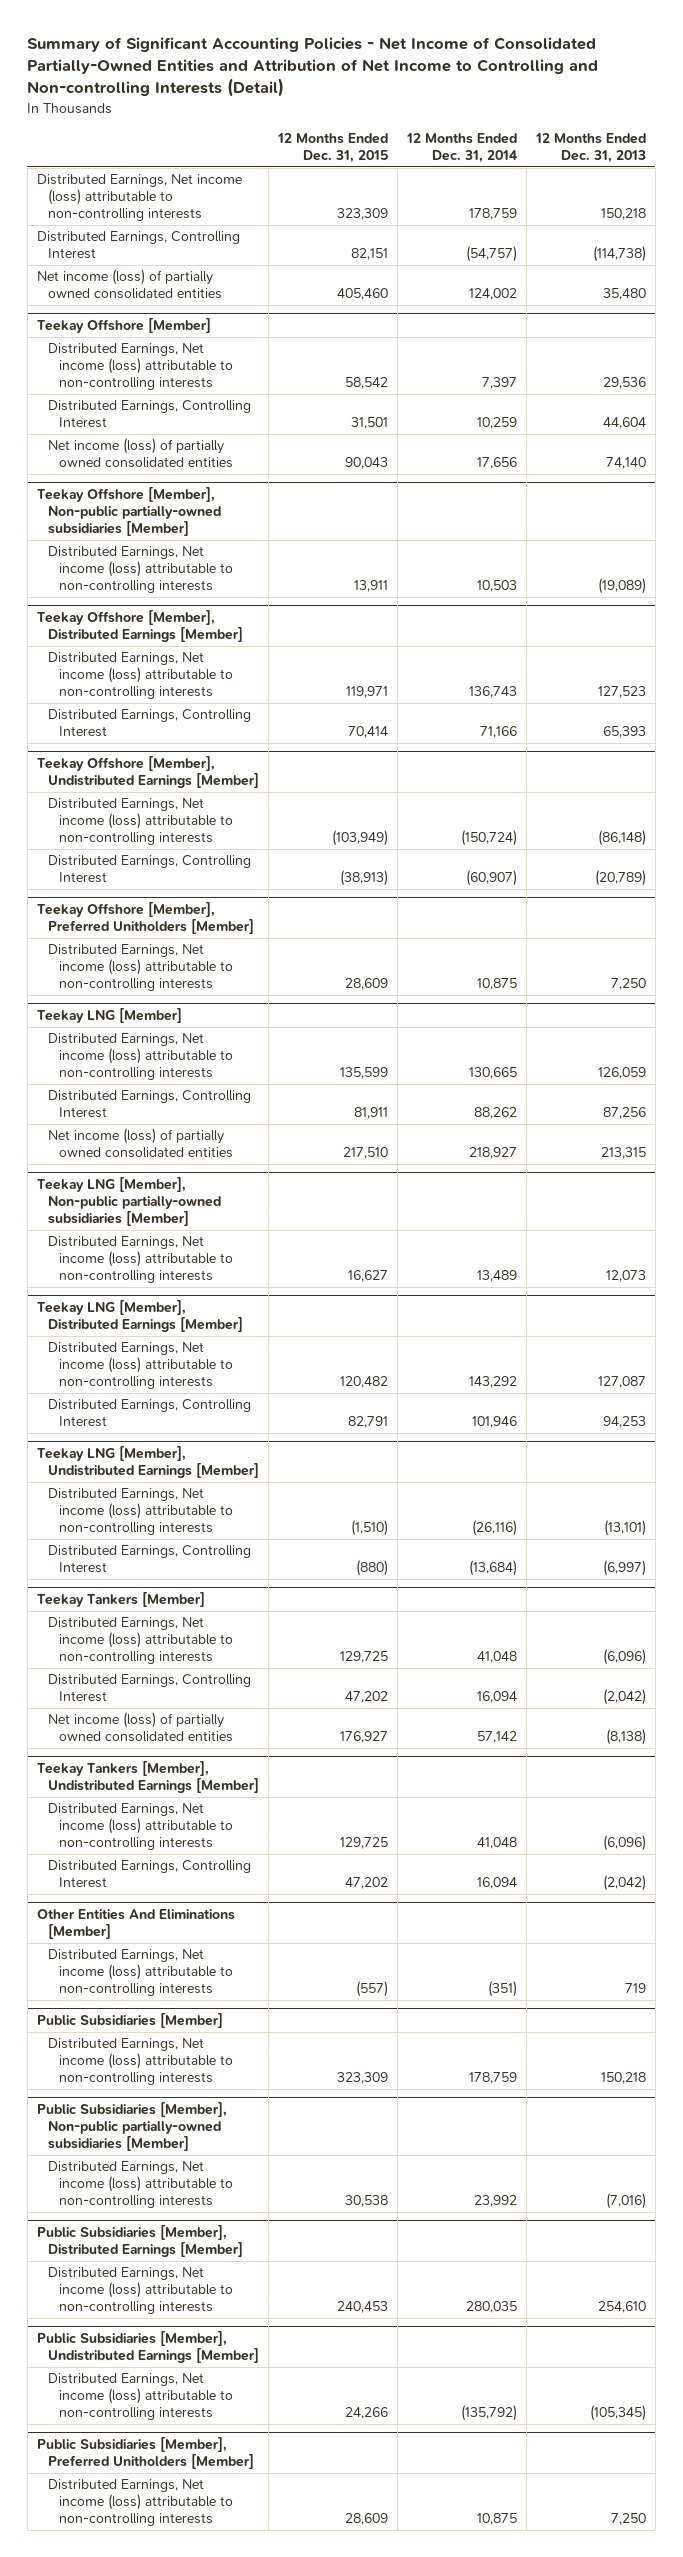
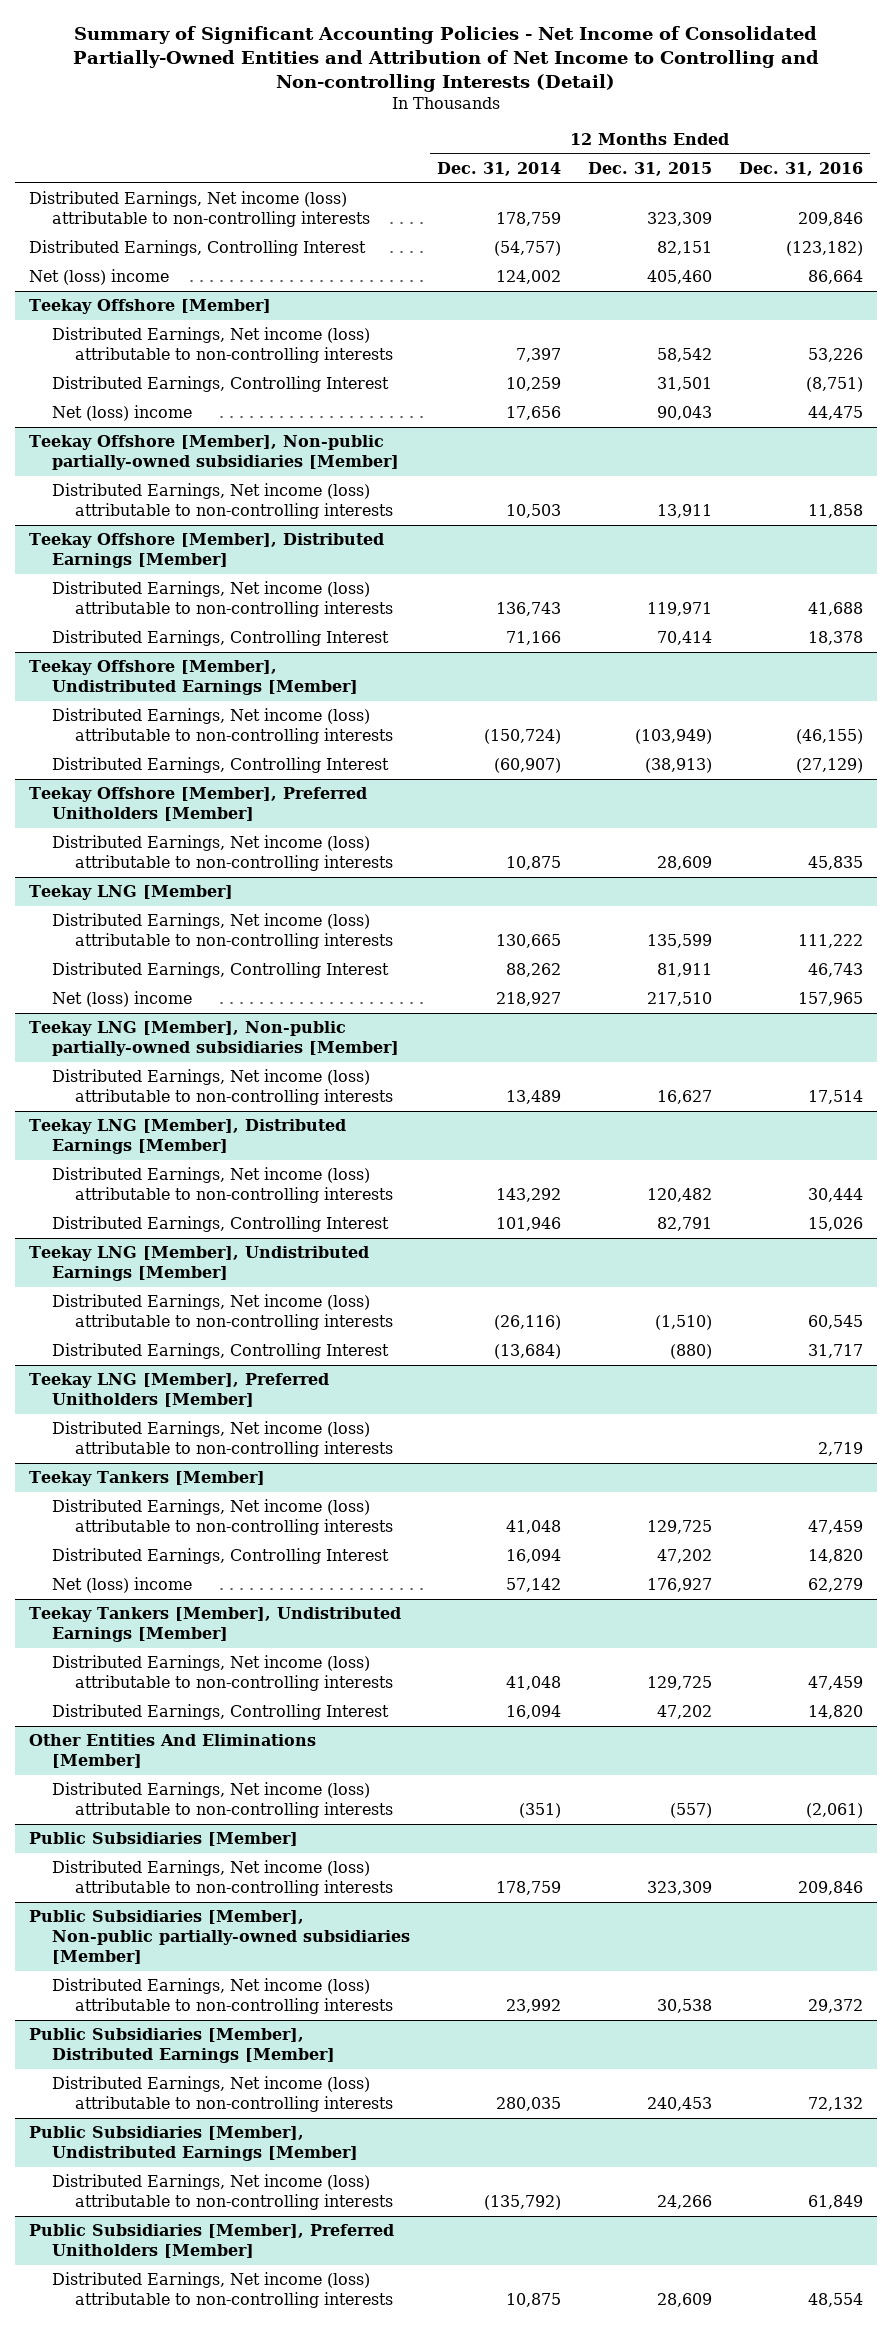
[534,133,646,164] 12 Months Ended Dec. 31, 2013 -> none
none -> [739,161,864,176] Dec. 31, 2016
[36,269,223,300] Net income (loss) of partially owned consolidated entities -> [28,269,169,286] Net (loss) income
[48,438,234,469] Net income (loss) of partially owned consolidated entities -> [52,405,193,422] Net (loss) income
[48,1128,234,1159] Net income (loss) of partially owned consolidated entities -> [52,991,193,1008] Net (loss) income
none -> [28,1373,329,1408] Teekay LNG [Member], Preferred Unitholders [Member]
none -> [52,1421,394,1458] Distributed Earnings, Net income (loss) attributable to non-controlling interests
[48,1712,234,1743] Net income (loss) of partially owned consolidated entities -> [52,1577,193,1594] Net (loss) income

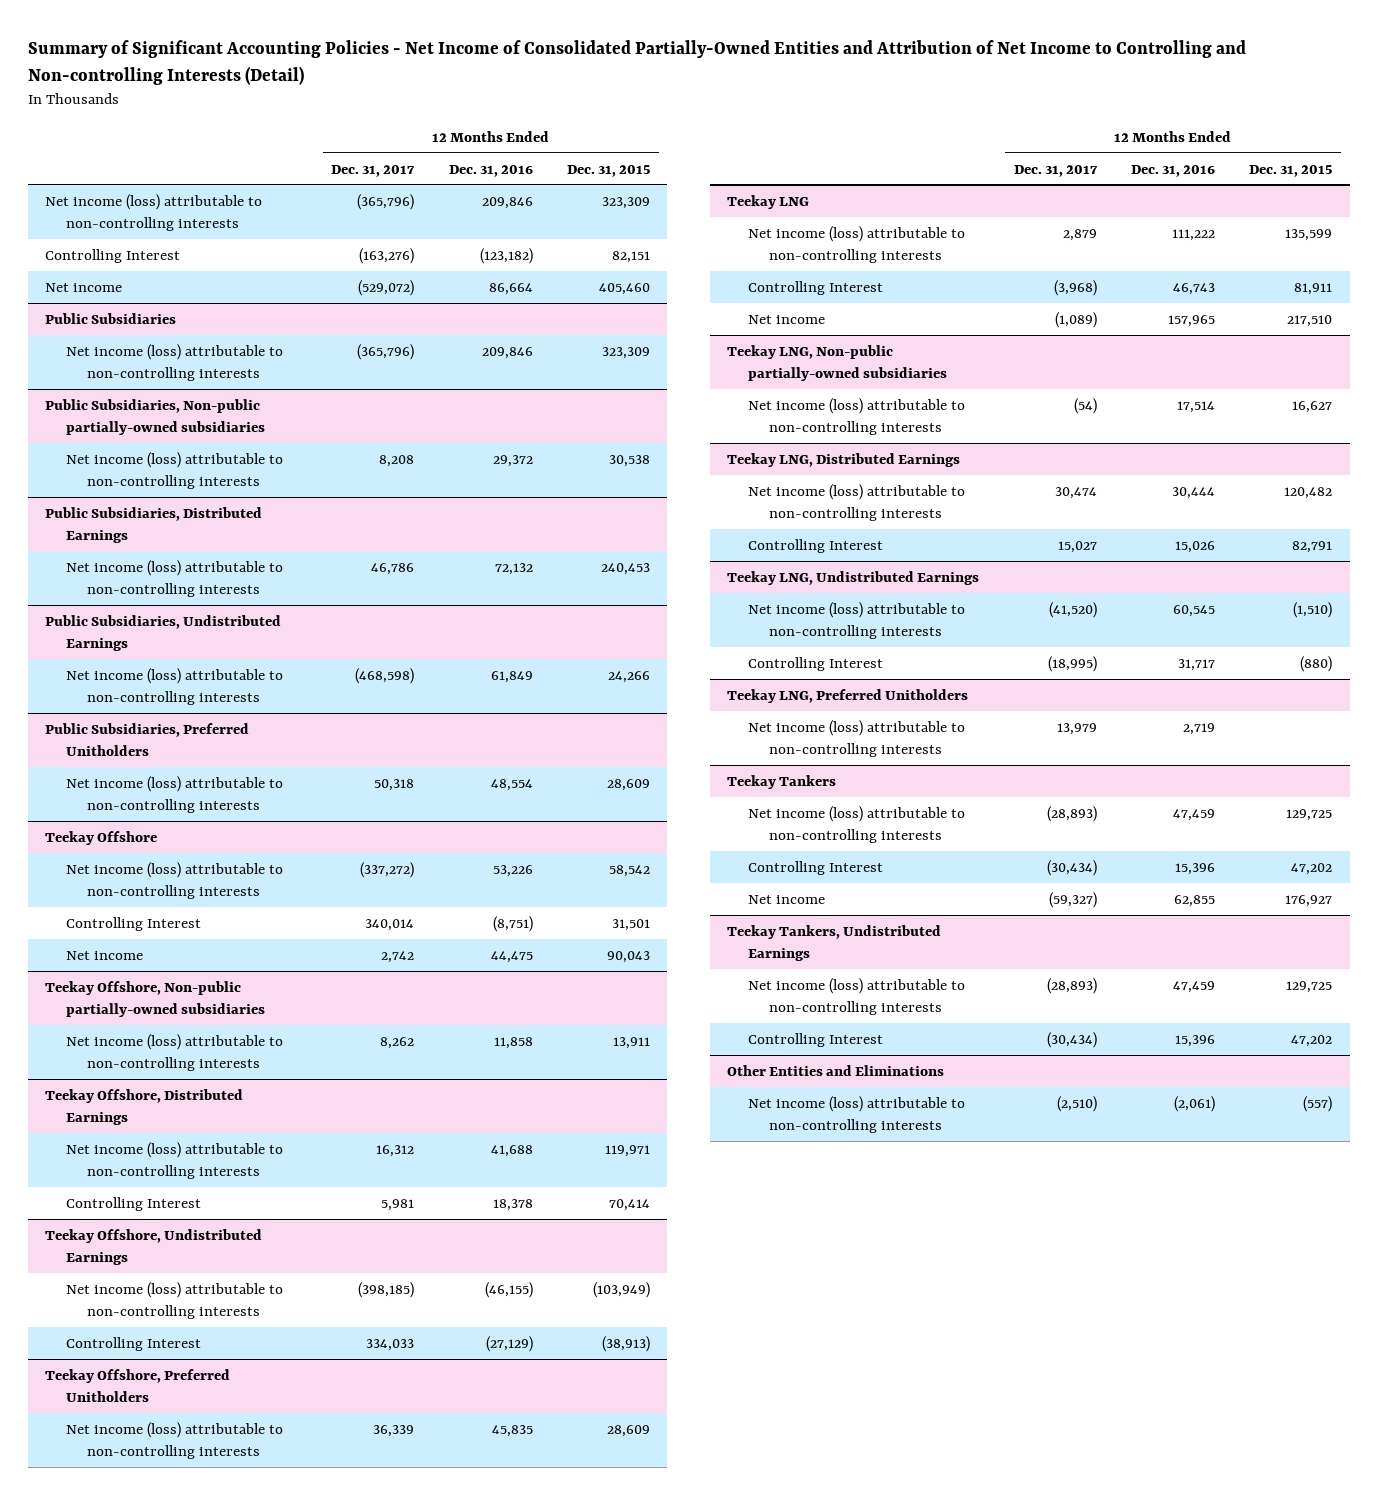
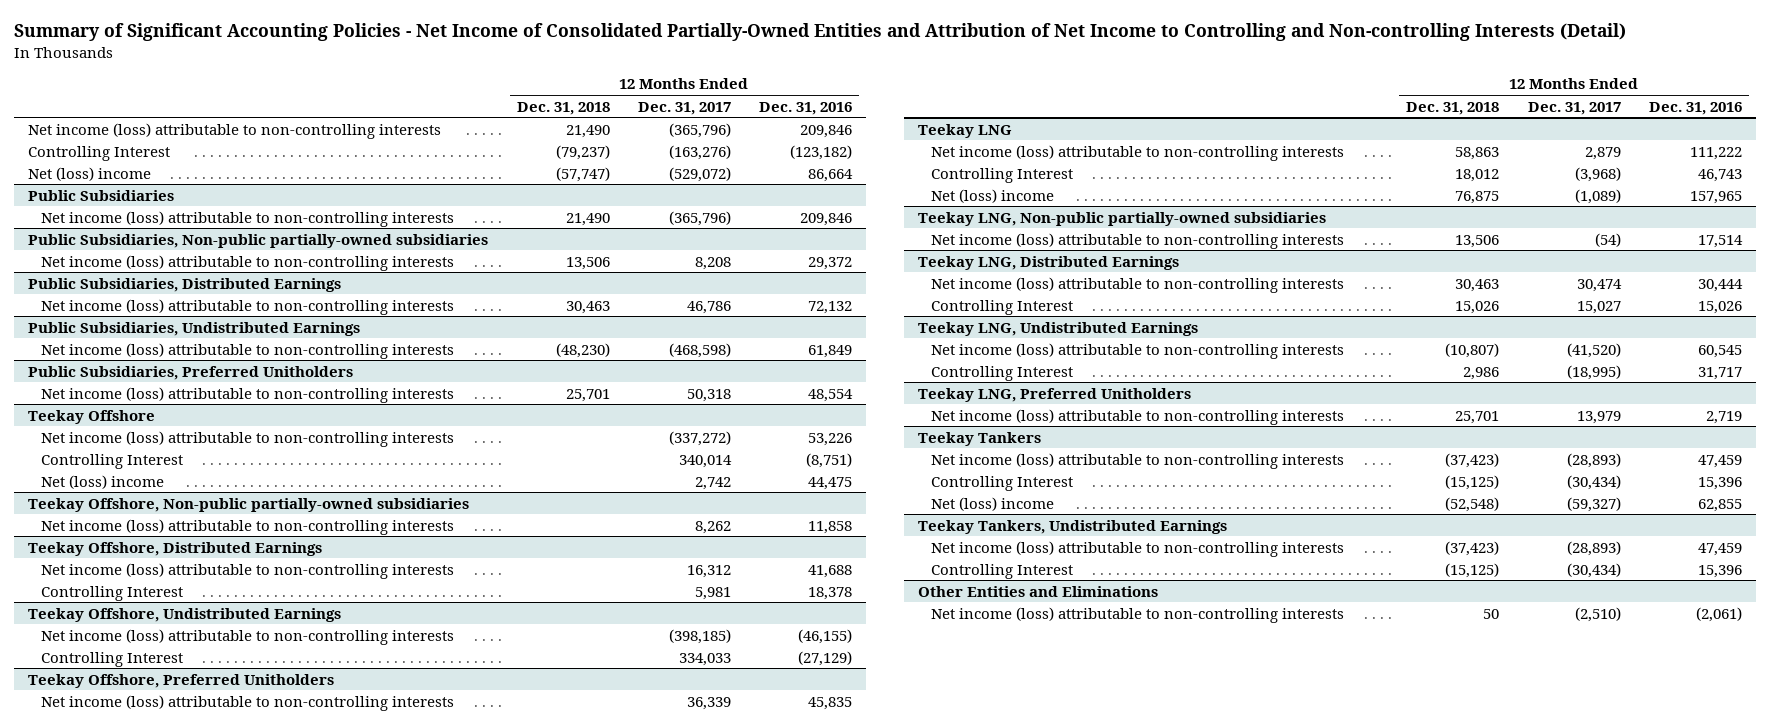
[567,164,651,177] Dec. 31, 2015 -> none
none -> [516,101,610,115] Dec. 31, 2018
[45,282,123,292] Net income -> [28,166,152,181] Net (loss) income
[66,950,144,960] Net income -> [40,474,164,489] Net (loss) income
[748,314,826,324] Net income -> [930,188,1054,203] Net (loss) income
[748,894,826,904] Net income -> [930,496,1054,511] Net (loss) income

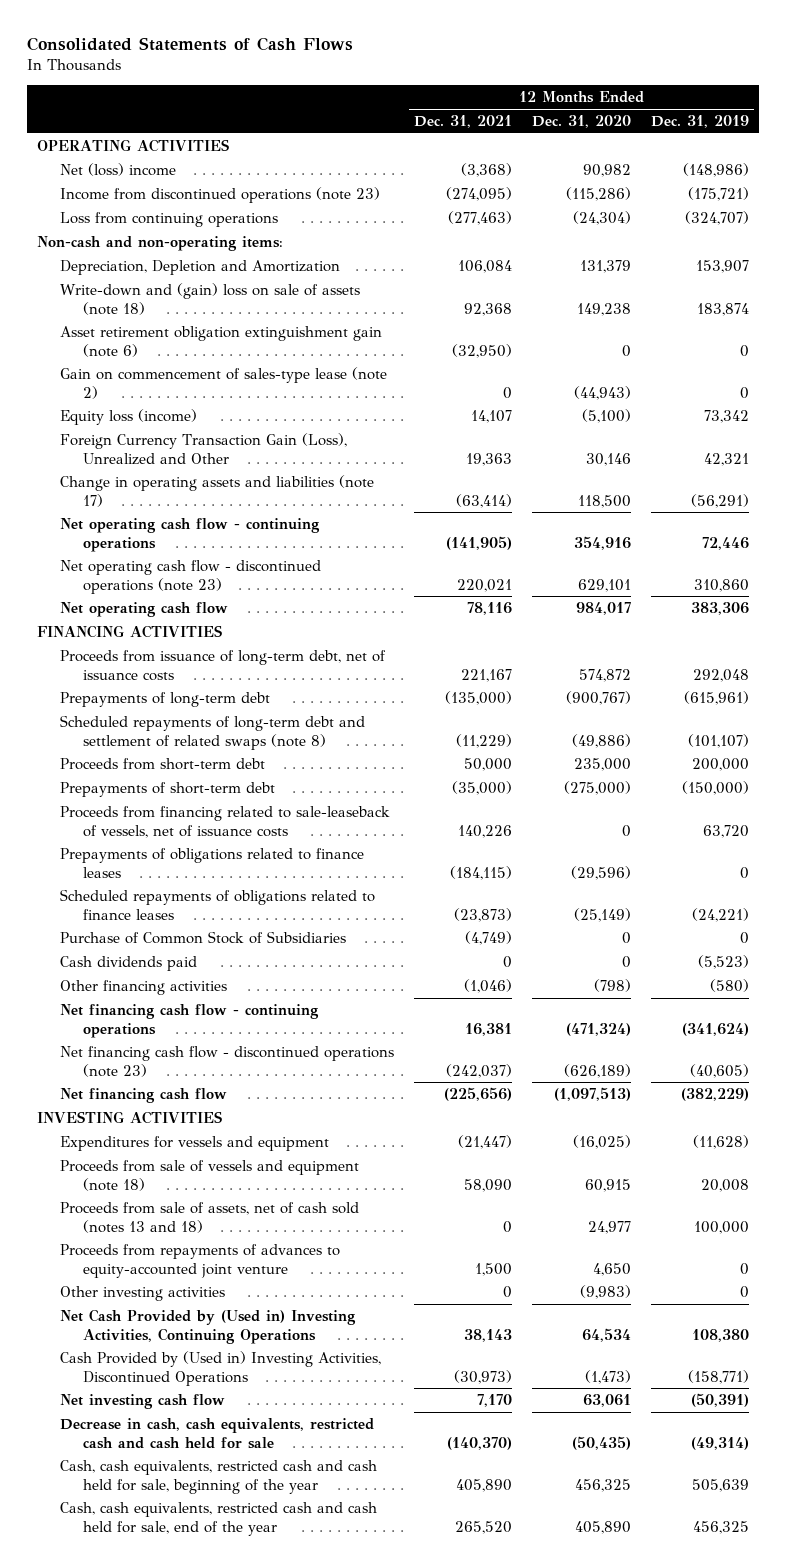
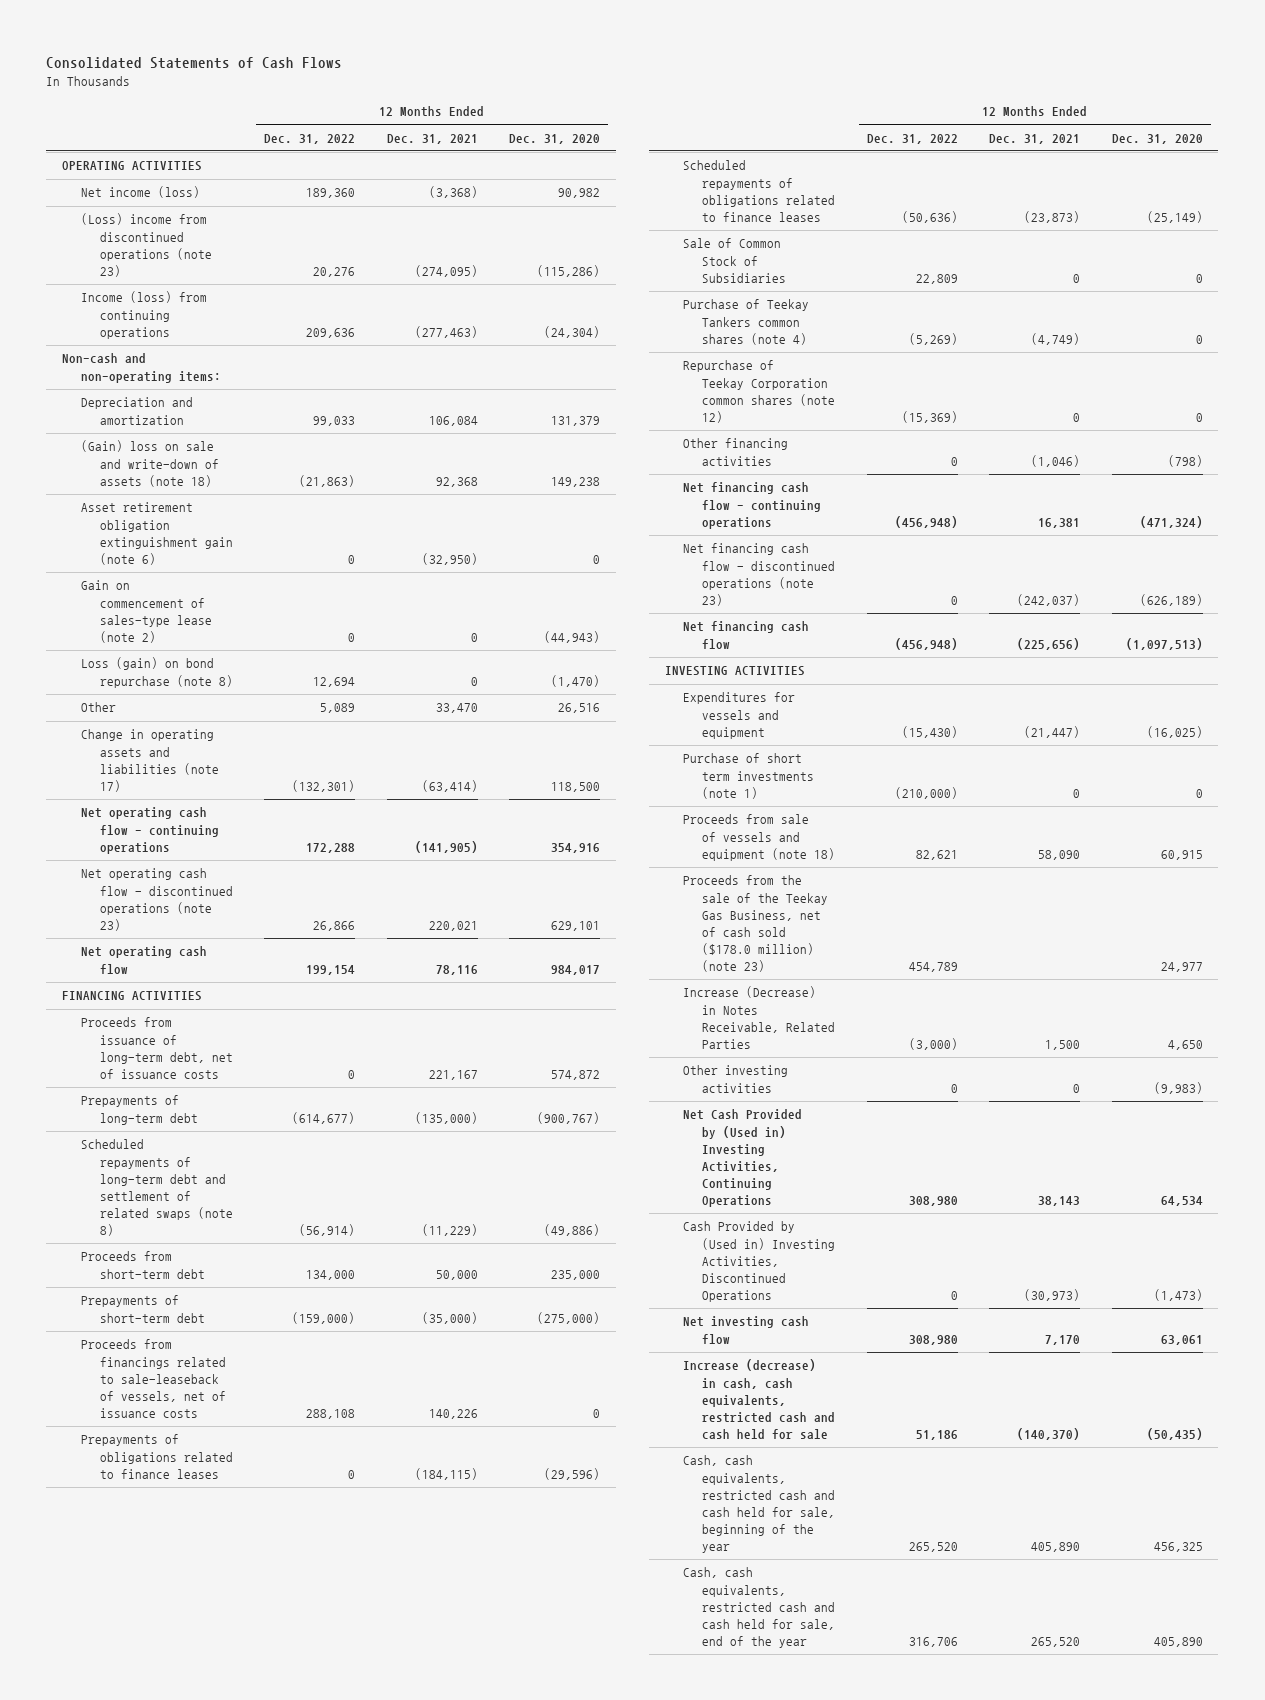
[651,115,750,129] Dec. 31, 2019 -> none
none -> [264,133,356,144] Dec. 31, 2022
[59,163,176,177] Net (loss) income -> [80,186,200,199] Net income (loss)
[59,187,380,204] Income from discontinued operations (note 23) -> [80,213,212,277] (Loss) income from discontinued operations (note 23)
[59,212,278,228] Loss from continuing operations -> [80,291,207,339] Income (loss) from continuing operations
[59,260,340,276] Depreciation, Depletion and Amortization -> [80,397,193,425] Depreciation and amortization
[59,283,360,315] Write-down and (gain) loss on sale of assets (note 18) -> [80,440,219,487] (Gain) loss on sale and write-down of assets (note 18)
[59,409,197,426] Equity loss (income) -> none
[59,433,347,465] Foreign Currency Transaction Gain (Loss), Unrealized and Other -> none
none -> [80,657,233,688] Loss (gain) on bond repurchase (note 8)
none -> [80,702,116,713] Other
[59,806,390,838] Proceeds from financing related to sale-leaseback of vessels, net of issuance costs -> [80,1339,226,1419] Proceeds from financings related to sale-leaseback of vessels, net of issuance costs
[59,956,197,972] Cash dividends paid -> none
none -> [683,238,787,283] Sale of Common Stock of Subsidiaries
[59,931,346,945] Purchase of Common Stock of Subsidiaries -> [683,299,810,345] Purchase of Teekay Tankers common shares (note 4)
none -> [683,360,836,423] Repurchase of Teekay Corporation common shares (note 12)
none -> [683,753,815,799] Purchase of short term investments (note 1)
[59,1202,359,1233] Proceeds from sale of assets, net of cash sold (notes 13 and 18) -> none
none -> [683,875,829,973] Proceeds from the sale of the Teekay Gas Business, net of cash sold ($178.0 million) (note 23)
[59,1244,340,1278] Proceeds from repayments of advances to equity-accounted joint venture -> [683,986,836,1049] Increase (Decrease) in Notes Receivable, Related Parties
[59,1418,374,1449] Decrease in cash, cash equivalents, restricted cash and cash held for sale -> [683,1359,836,1440] Increase (decrease) in cash, cash equivalents, restricted cash and cash held for sale

